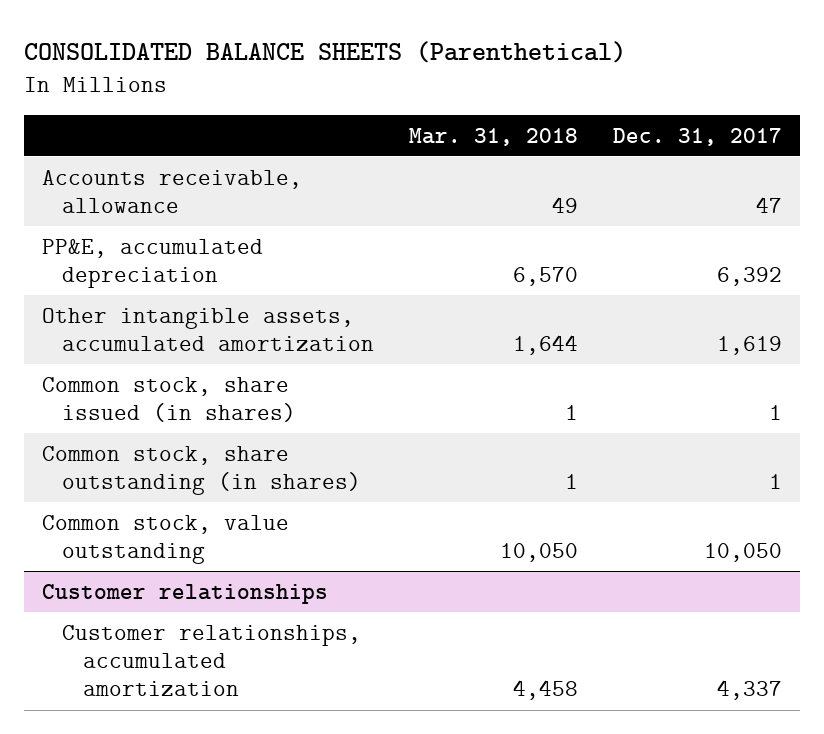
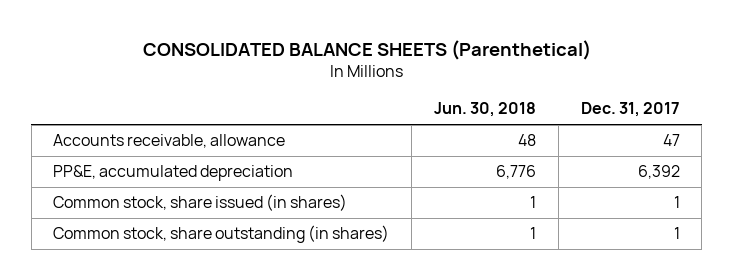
[409,127,579,146] Mar. 31, 2018 -> none
none -> [434,102,537,118] Jun. 30, 2018
[41,307,375,351] Other intangible assets, accumulated amortization -> none
[41,514,289,564] Common stock, value outstanding -> none
[41,583,328,604] Customer relationships -> none
[62,624,362,697] Customer relationships, accumulated amortization -> none

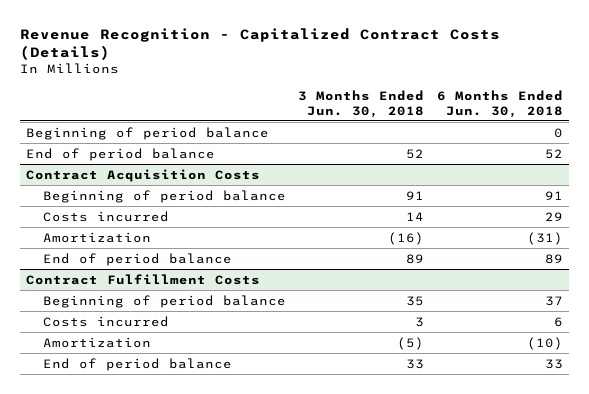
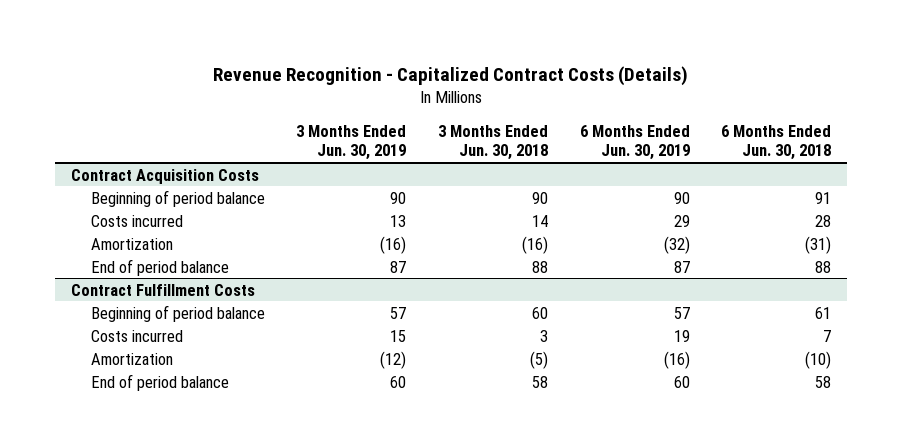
none -> [296,125,407,161] 3 Months Ended Jun. 30, 2019
none -> [579,125,690,161] 6 Months Ended Jun. 30, 2019
[26,126,270,140] Beginning of period balance -> none
[26,147,216,161] End of period balance -> none
[406,190,425,200] 91 -> [531,191,548,204] 90
[544,211,563,221] 29 -> [815,214,832,227] 28
[406,253,425,264] 89 -> [531,260,548,273] 88
[544,253,563,264] 89 -> [815,260,832,273] 88
[406,295,425,306] 35 -> [531,306,548,319] 60
[544,295,563,306] 37 -> [815,306,832,319] 61
[553,316,563,327] 6 -> [823,329,832,342] 7
[406,358,425,369] 33 -> [531,375,548,388] 58
[544,358,563,369] 33 -> [815,375,832,388] 58

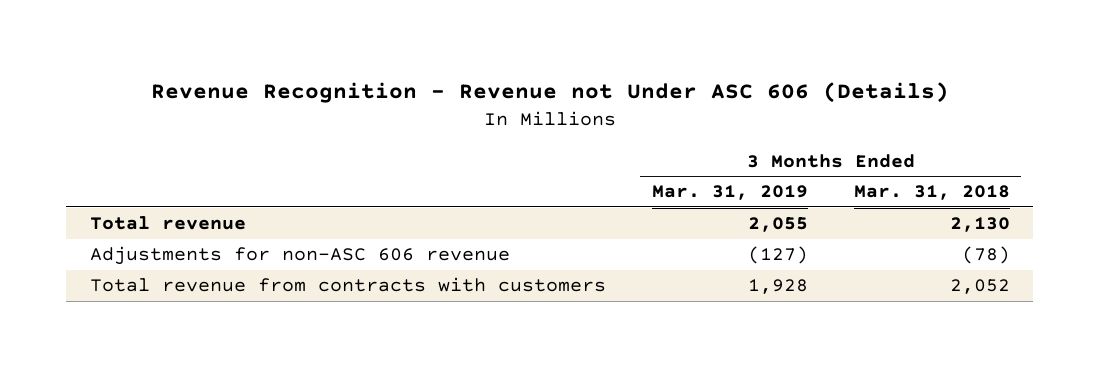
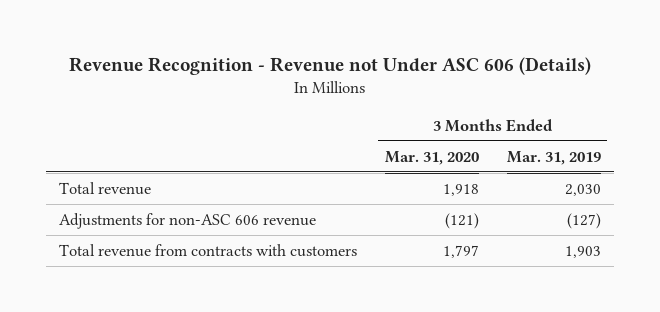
[853,185,1010,201] Mar. 31, 2018 -> none
none -> [384,150,479,165] Mar. 31, 2020
[747,217,808,233] 2,055 -> [564,183,601,196] 2,030
[747,279,808,295] 1,928 -> [564,245,601,258] 1,903

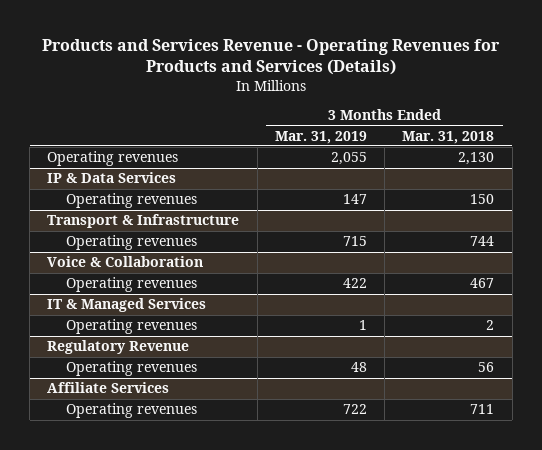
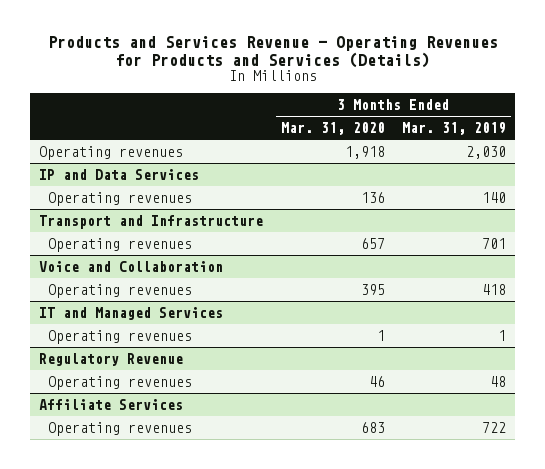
[402,130,495,144] Mar. 31, 2018 -> none
none -> [280,122,385,136] Mar. 31, 2020
[330,152,367,166] 2,055 -> [466,145,507,159] 2,030
[47,172,177,184] IP & Data Services -> [39,168,200,180] IP and Data Services
[342,194,367,205] 147 -> [482,191,507,203] 140
[47,214,240,229] Transport & Infrastructure -> [39,214,264,229] Transport and Infrastructure
[342,236,367,247] 715 -> [482,237,507,249] 701
[47,256,204,268] Voice & Collaboration -> [39,260,224,272] Voice and Collaboration
[342,278,367,289] 422 -> [482,283,507,295] 418
[47,298,207,313] IT & Managed Services -> [39,306,224,320] IT and Managed Services

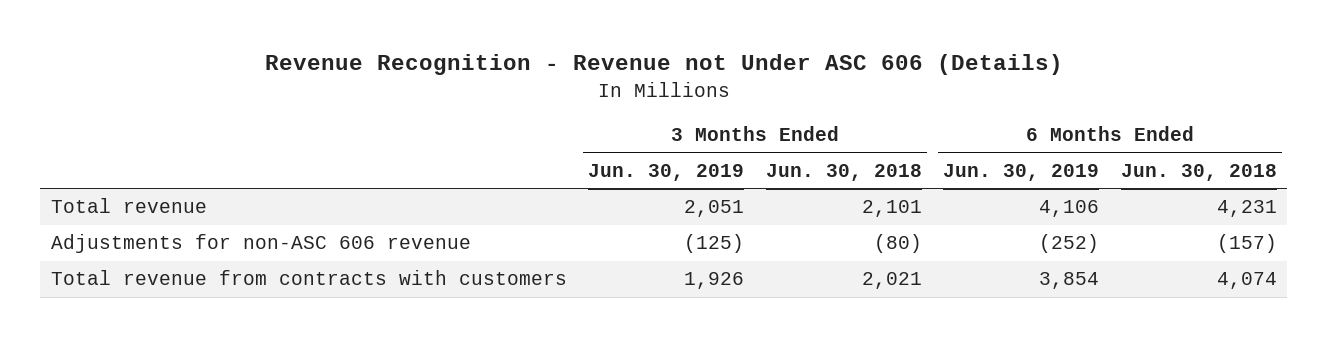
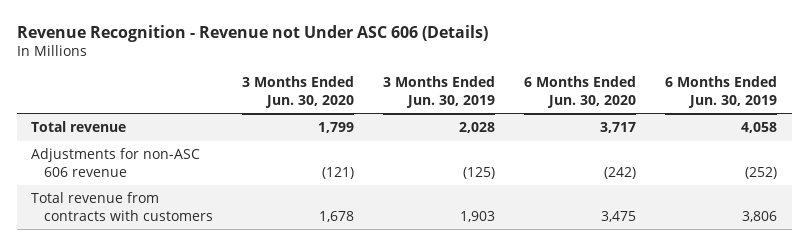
[765,163,922,181] Jun. 30, 2018 -> none
[1120,163,1277,181] Jun. 30, 2018 -> none
none -> [242,76,355,108] 3 Months Ended Jun. 30, 2020
none -> [524,76,637,108] 6 Months Ended Jun. 30, 2020
[684,200,745,218] 2,051 -> [459,122,496,134] 2,028
[1039,200,1100,218] 4,106 -> [741,122,778,134] 4,058
[684,272,745,290] 1,926 -> [460,210,496,222] 1,903
[1039,272,1100,290] 3,854 -> [742,210,778,222] 3,806

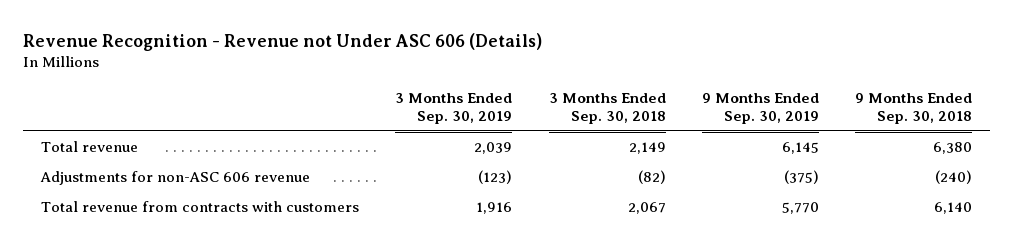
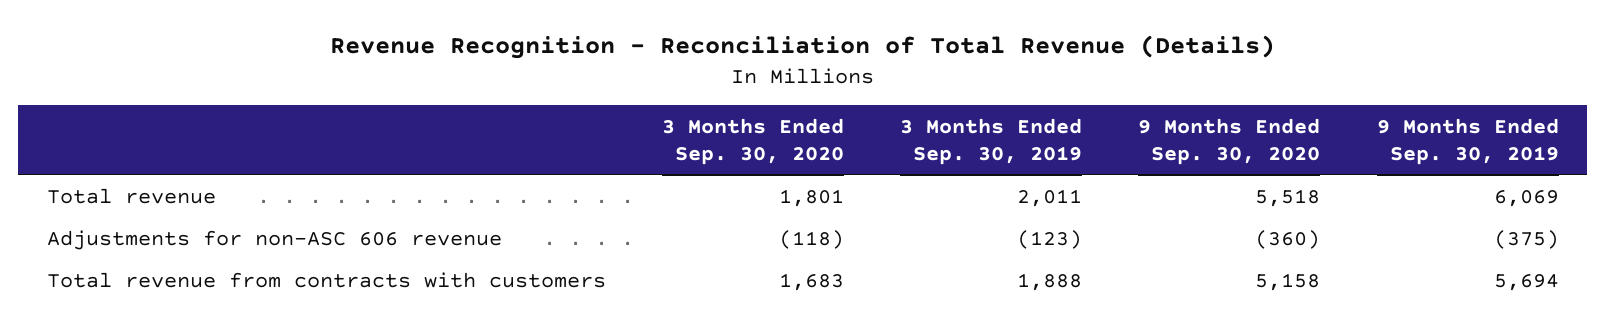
[23,32,543,51] Revenue Recognition - Revenue not Under ASC 606 (Details) -> [329,34,1275,59] Revenue Recognition - Reconciliation of Total Revenue (Details)
[548,92,666,125] 3 Months Ended Sep. 30, 2018 -> none
[855,92,973,125] 9 Months Ended Sep. 30, 2018 -> none
none -> [661,117,844,165] 3 Months Ended Sep. 30, 2020
none -> [1138,117,1321,165] 9 Months Ended Sep. 30, 2020
[474,142,513,155] 2,039 -> [1017,188,1083,207] 2,011
[781,142,819,155] 6,145 -> [1493,189,1559,207] 6,069
[476,202,513,215] 1,916 -> [1017,272,1083,291] 1,888
[781,202,819,215] 5,770 -> [1493,273,1559,291] 5,694

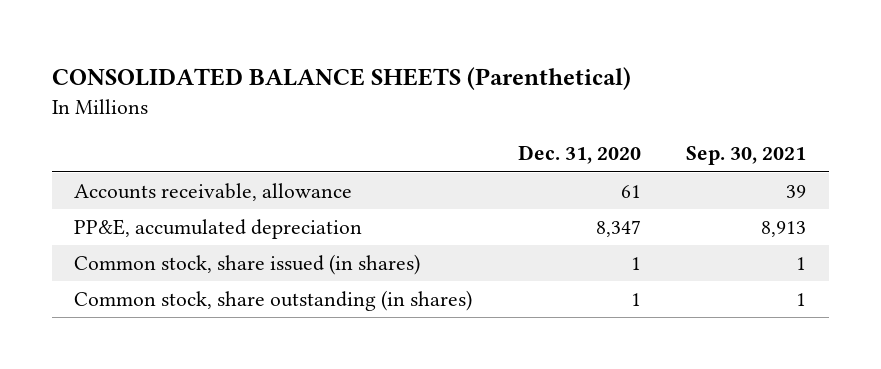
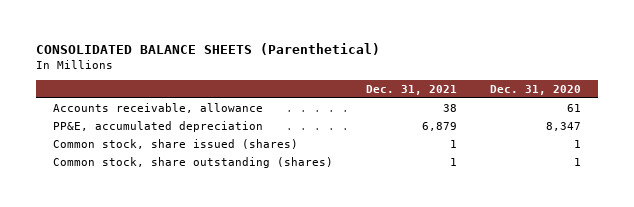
[686,146,807,166] Sep. 30, 2021 -> none
none -> [365,84,457,95] Dec. 31, 2021
[74,254,421,276] Common stock, share issued (in shares) -> [52,139,298,150] Common stock, share issued (shares)
[74,290,473,312] Common stock, share outstanding (in shares) -> [52,157,333,169] Common stock, share outstanding (shares)

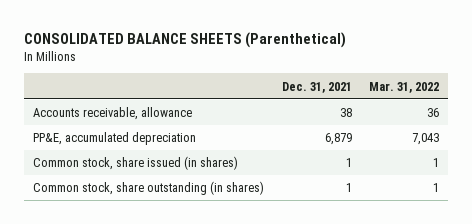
[490,84,582,95] Dec. 31, 2020 -> none
none -> [369,81,440,93] Mar. 31, 2022
[52,139,298,150] Common stock, share issued (shares) -> [32,156,238,171] Common stock, share issued (in shares)
[52,157,333,169] Common stock, share outstanding (shares) -> [32,181,264,196] Common stock, share outstanding (in shares)

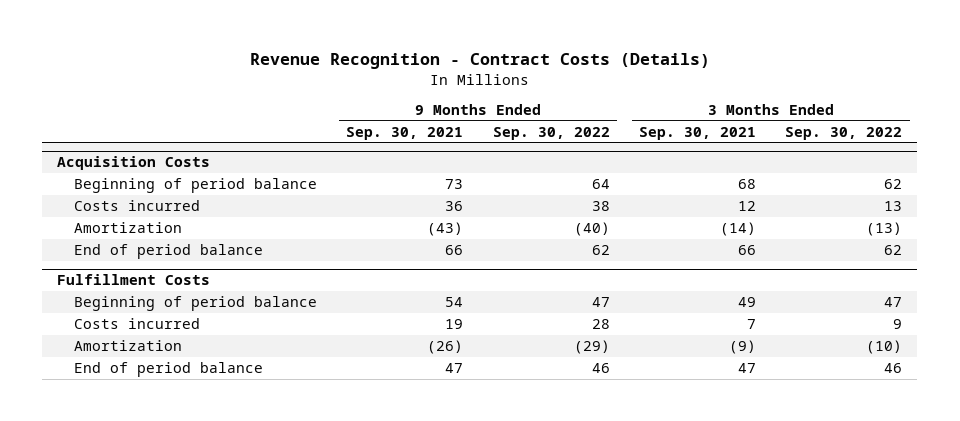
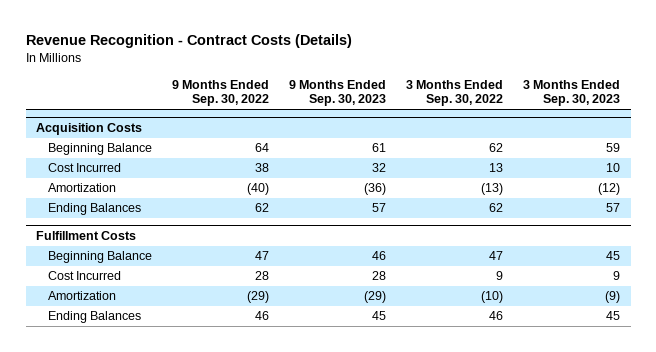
[346,126,464,140] Sep. 30, 2021 -> none
[638,126,756,140] Sep. 30, 2021 -> none
none -> [289,79,387,107] 9 Months Ended Sep. 30, 2023
none -> [523,79,621,107] 3 Months Ended Sep. 30, 2023
[73,177,317,193] Beginning of period balance -> [47,143,152,156] Beginning Balance
[73,199,200,211] Costs incurred -> [47,163,121,173] Cost Incurred
[73,243,263,259] End of period balance -> [47,203,141,216] Ending Balances
[73,295,317,311] Beginning of period balance -> [47,251,152,264] Beginning Balance
[73,317,200,329] Costs incurred -> [47,271,121,281] Cost Incurred
[73,361,263,377] End of period balance -> [47,311,141,324] Ending Balances

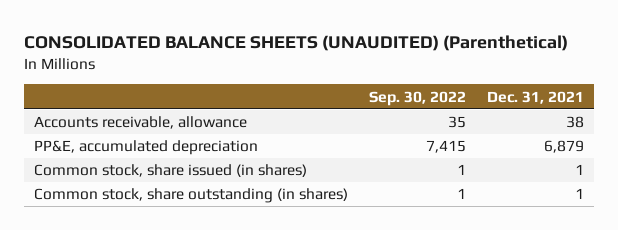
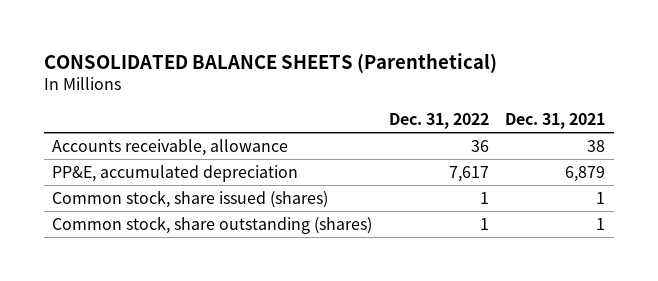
[23,34,568,51] CONSOLIDATED BALANCE SHEETS (UNAUDITED) (Parenthetical) -> [44,52,498,73] CONSOLIDATED BALANCE SHEETS (Parenthetical)
[368,90,466,106] Sep. 30, 2022 -> none
none -> [388,113,489,130] Dec. 31, 2022
[33,164,307,178] Common stock, share issued (in shares) -> [52,189,329,208] Common stock, share issued (shares)
[33,188,348,204] Common stock, share outstanding (in shares) -> [52,215,373,234] Common stock, share outstanding (shares)

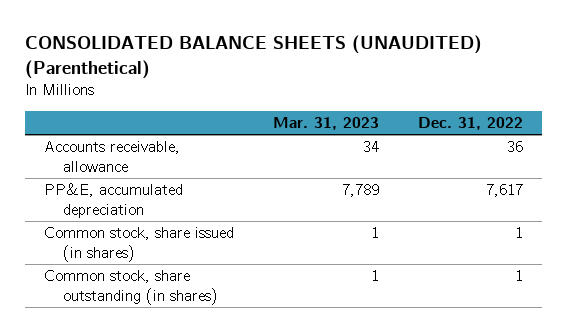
[44,52,498,73] CONSOLIDATED BALANCE SHEETS (Parenthetical) -> [24,35,482,79] CONSOLIDATED BALANCE SHEETS (UNAUDITED) (Parenthetical)
[505,113,606,130] Dec. 31, 2021 -> none
none -> [273,117,380,131] Mar. 31, 2023
[52,189,329,208] Common stock, share issued (shares) -> [44,227,235,262] Common stock, share issued (in shares)
[52,215,373,234] Common stock, share outstanding (shares) -> [44,270,218,305] Common stock, share outstanding (in shares)

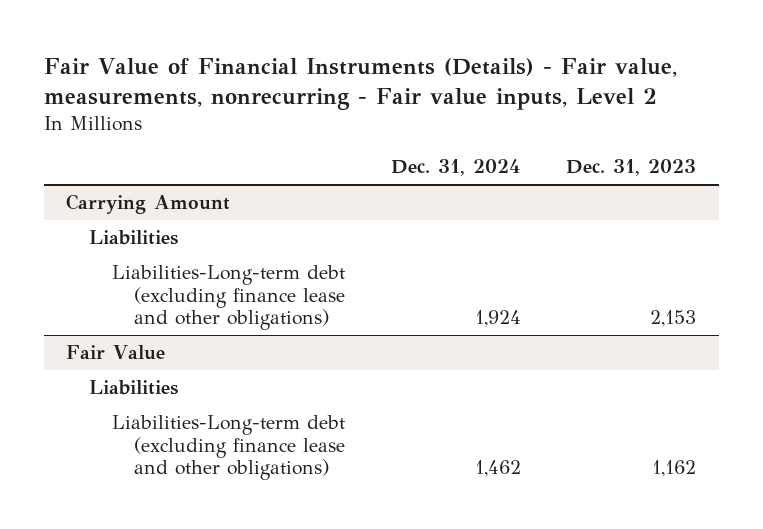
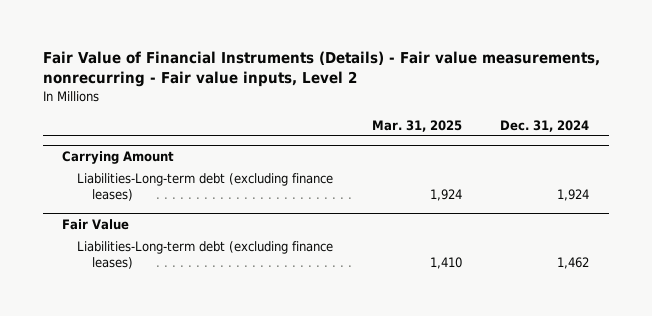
[43,57,677,110] Fair Value of Financial Instruments (Details) - Fair value, measurements, nonrecurring - Fair value inputs, Level 2 -> [43,51,601,88] Fair Value of Financial Instruments (Details) - Fair value measurements, nonrecurring - Fair value inputs, Level 2
[566,159,697,177] Dec. 31, 2023 -> none
none -> [371,119,462,132] Mar. 31, 2025
[88,230,178,246] Liabilities -> none
[111,265,346,330] Liabilities-Long-term debt (excluding finance lease and other obligations) -> [77,172,334,201] Liabilities-Long-term debt (excluding finance leases)
[88,380,178,396] Liabilities -> none
[111,415,346,480] Liabilities-Long-term debt (excluding finance lease and other obligations) -> [77,240,334,269] Liabilities-Long-term debt (excluding finance leases)

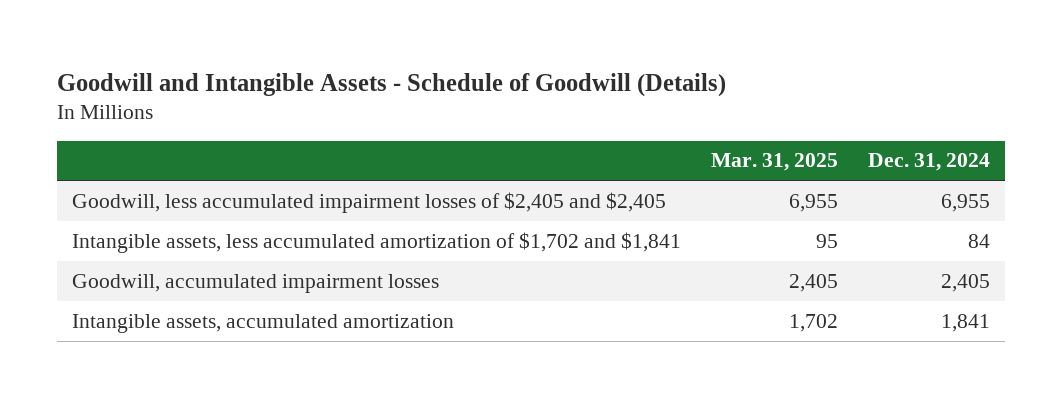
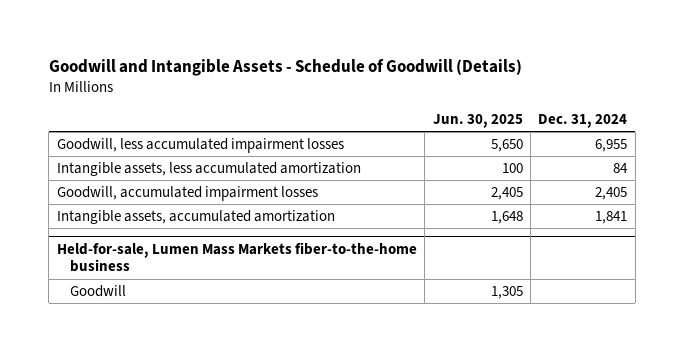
[711,153,839,172] Mar. 31, 2025 -> none
none -> [432,113,523,128] Jun. 30, 2025
[72,191,667,213] Goodwill, less accumulated impairment losses of $2,405 and $2,405 -> [56,138,344,154] Goodwill, less accumulated impairment losses
[72,231,682,253] Intangible assets, less accumulated amortization of $1,702 and $1,841 -> [56,162,361,177] Intangible assets, less accumulated amortization
none -> [56,241,417,273] Held-for-sale, Lumen Mass Markets fiber-to-the-home business
none -> [69,285,126,298] Goodwill

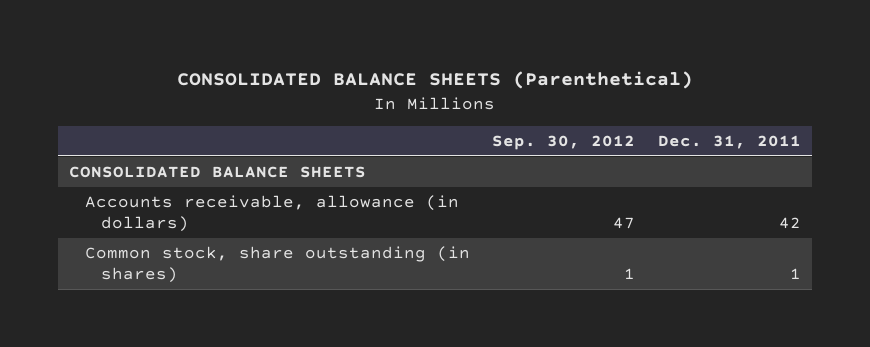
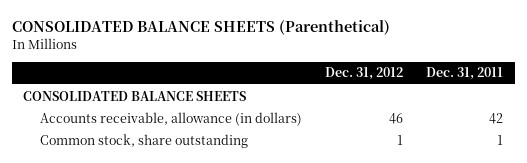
[492,135,636,151] Sep. 30, 2012 -> none
none -> [325,67,404,81] Dec. 31, 2012
[84,246,470,283] Common stock, share outstanding (in shares) -> [40,133,249,148] Common stock, share outstanding

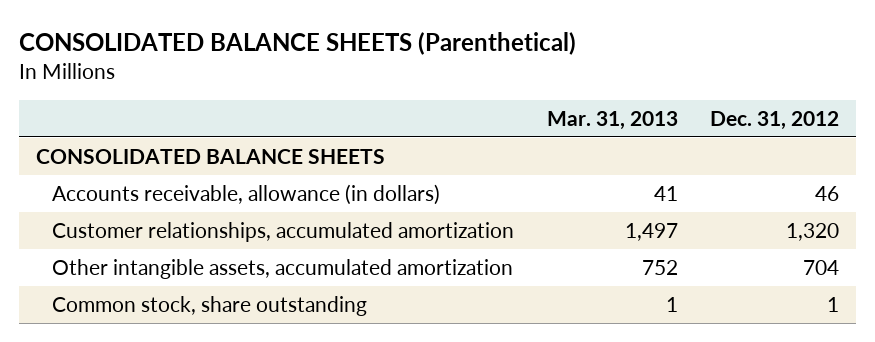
[426,67,504,81] Dec. 31, 2011 -> none
none -> [546,110,678,130] Mar. 31, 2013
none -> [52,221,515,242] Customer relationships, accumulated amortization
none -> [52,258,514,279] Other intangible assets, accumulated amortization

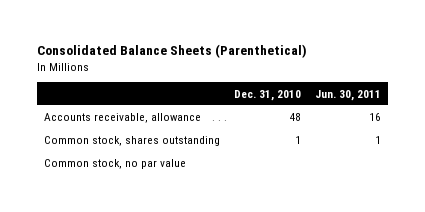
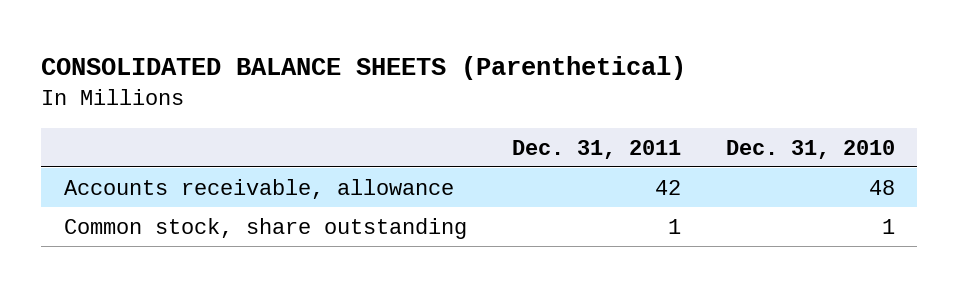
[36,43,307,58] Consolidated Balance Sheets (Parenthetical) -> [41,56,687,81] CONSOLIDATED BALANCE SHEETS (Parenthetical)
[315,89,382,101] Jun. 30, 2011 -> none
none -> [511,139,681,159] Dec. 31, 2011
[43,159,186,170] Common stock, no par value -> none
[43,136,220,147] Common stock, shares outstanding -> [63,217,467,239] Common stock, share outstanding

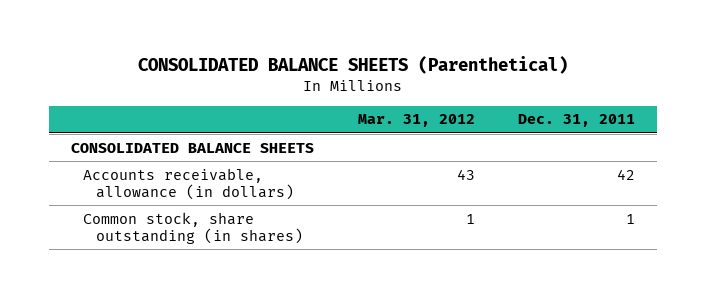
[725,139,895,159] Dec. 31, 2010 -> none
none -> [357,114,475,128] Mar. 31, 2012
none -> [70,142,314,153] CONSOLIDATED BALANCE SHEETS
[63,178,454,199] Accounts receivable, allowance -> [83,167,295,201] Accounts receivable, allowance (in dollars)
[63,217,467,239] Common stock, share outstanding -> [83,211,304,245] Common stock, share outstanding (in shares)

